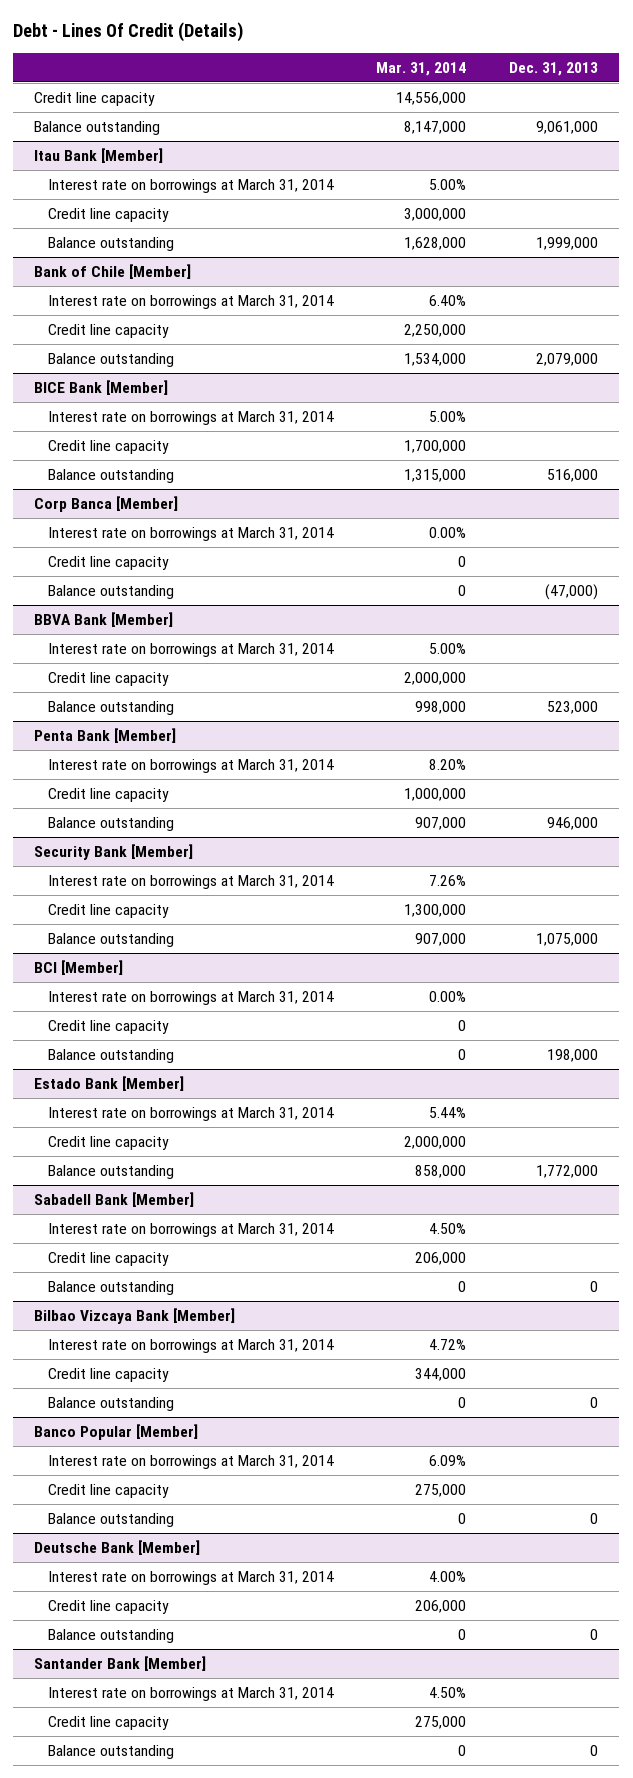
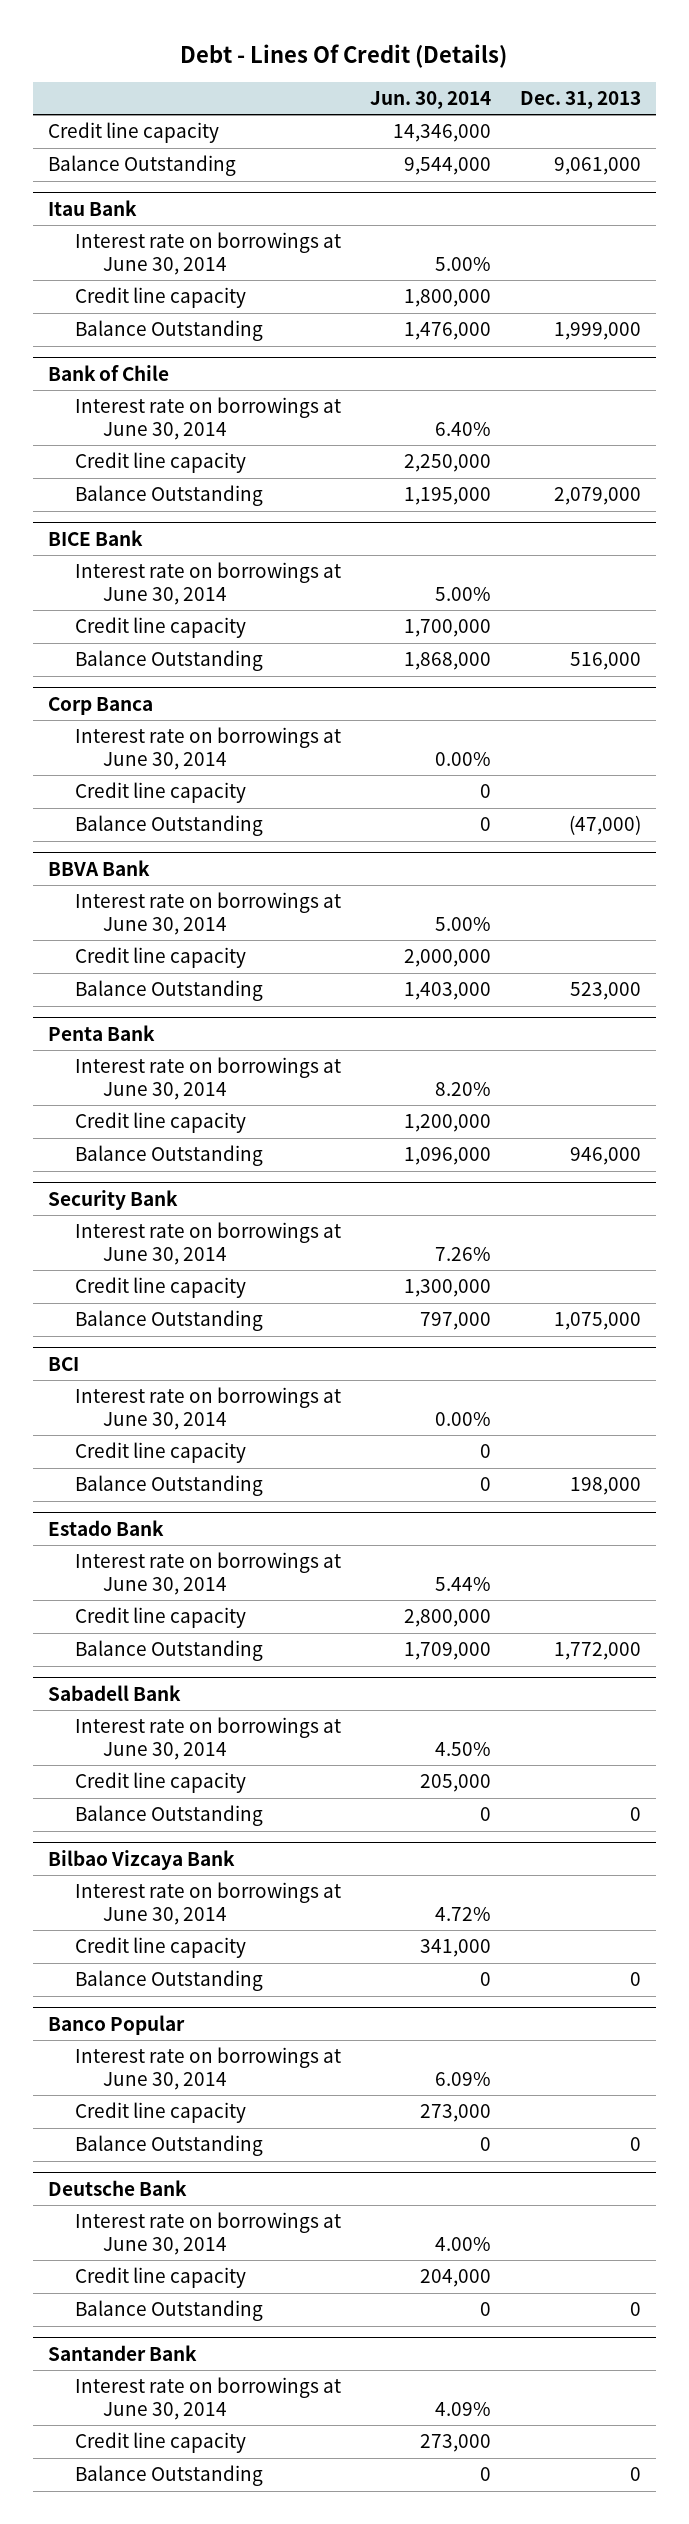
[376,61,467,76] Mar. 31, 2014 -> none
none -> [370,90,492,109] Jun. 30, 2014
[34,120,161,135] Balance outstanding -> [47,155,236,177] Balance Outstanding
[34,147,164,163] Itau Bank [Member] -> [47,199,137,216] Itau Bank
[47,178,334,193] Interest rate on borrowings at March 31, 2014 -> [75,232,342,275] Interest rate on borrowings at June 30, 2014
[47,236,174,251] Balance outstanding -> [75,320,264,342] Balance Outstanding
[34,263,192,279] Bank of Chile [Member] -> [47,364,169,381] Bank of Chile
[47,294,334,309] Interest rate on borrowings at March 31, 2014 -> [75,397,342,440] Interest rate on borrowings at June 30, 2014
[47,352,174,367] Balance outstanding -> [75,485,264,507] Balance Outstanding
[34,379,169,395] BICE Bank [Member] -> [47,529,143,546] BICE Bank
[47,410,334,425] Interest rate on borrowings at March 31, 2014 -> [75,562,342,605] Interest rate on borrowings at June 30, 2014
[47,468,174,483] Balance outstanding -> [75,650,264,672] Balance Outstanding
[34,495,179,512] Corp Banca [Member] -> [47,696,153,715] Corp Banca
[47,526,334,541] Interest rate on borrowings at March 31, 2014 -> [75,727,342,770] Interest rate on borrowings at June 30, 2014
[47,584,174,599] Balance outstanding -> [75,815,264,837] Balance Outstanding
[34,611,174,627] BBVA Bank [Member] -> [47,859,150,876] BBVA Bank
[47,642,334,657] Interest rate on borrowings at March 31, 2014 -> [75,892,342,935] Interest rate on borrowings at June 30, 2014
[47,700,174,715] Balance outstanding -> [75,980,264,1002] Balance Outstanding
[34,727,177,743] Penta Bank [Member] -> [47,1024,155,1041] Penta Bank
[47,758,334,773] Interest rate on borrowings at March 31, 2014 -> [75,1057,342,1100] Interest rate on borrowings at June 30, 2014
[47,816,174,831] Balance outstanding -> [75,1145,264,1167] Balance Outstanding
[34,843,194,860] Security Bank [Member] -> [47,1189,178,1210] Security Bank
[47,874,334,889] Interest rate on borrowings at March 31, 2014 -> [75,1222,342,1265] Interest rate on borrowings at June 30, 2014
[47,932,174,947] Balance outstanding -> [75,1310,264,1332] Balance Outstanding
[34,959,124,975] BCI [Member] -> [47,1356,79,1371] BCI
[47,990,334,1005] Interest rate on borrowings at March 31, 2014 -> [75,1387,342,1430] Interest rate on borrowings at June 30, 2014
[47,1048,174,1063] Balance outstanding -> [75,1475,264,1497] Balance Outstanding
[34,1075,185,1091] Estado Bank [Member] -> [47,1519,164,1536] Estado Bank
[47,1106,334,1121] Interest rate on borrowings at March 31, 2014 -> [75,1552,342,1595] Interest rate on borrowings at June 30, 2014
[47,1164,174,1179] Balance outstanding -> [75,1640,264,1662] Balance Outstanding
[34,1191,195,1207] Sabadell Bank [Member] -> [47,1684,181,1701] Sabadell Bank
[47,1222,334,1237] Interest rate on borrowings at March 31, 2014 -> [75,1717,342,1760] Interest rate on borrowings at June 30, 2014
[47,1280,174,1295] Balance outstanding -> [75,1805,264,1827] Balance Outstanding
[34,1307,236,1324] Bilbao Vizcaya Bank [Member] -> [47,1849,235,1870] Bilbao Vizcaya Bank
[47,1338,334,1353] Interest rate on borrowings at March 31, 2014 -> [75,1882,342,1925] Interest rate on borrowings at June 30, 2014
[47,1396,174,1411] Balance outstanding -> [75,1970,264,1992] Balance Outstanding
[34,1423,199,1440] Banco Popular [Member] -> [47,2014,185,2035] Banco Popular
[47,1454,334,1469] Interest rate on borrowings at March 31, 2014 -> [75,2047,342,2090] Interest rate on borrowings at June 30, 2014
[47,1512,174,1527] Balance outstanding -> [75,2135,264,2157] Balance Outstanding
[34,1539,201,1555] Deutsche Bank [Member] -> [47,2179,187,2196] Deutsche Bank
[47,1570,334,1585] Interest rate on borrowings at March 31, 2014 -> [75,2212,342,2255] Interest rate on borrowings at June 30, 2014
[47,1628,174,1643] Balance outstanding -> [75,2300,264,2322] Balance Outstanding
[34,1655,207,1671] Santander Bank [Member] -> [47,2344,197,2361] Santander Bank
[47,1686,334,1701] Interest rate on borrowings at March 31, 2014 -> [75,2377,342,2420] Interest rate on borrowings at June 30, 2014
[47,1744,174,1759] Balance outstanding -> [75,2465,264,2487] Balance Outstanding

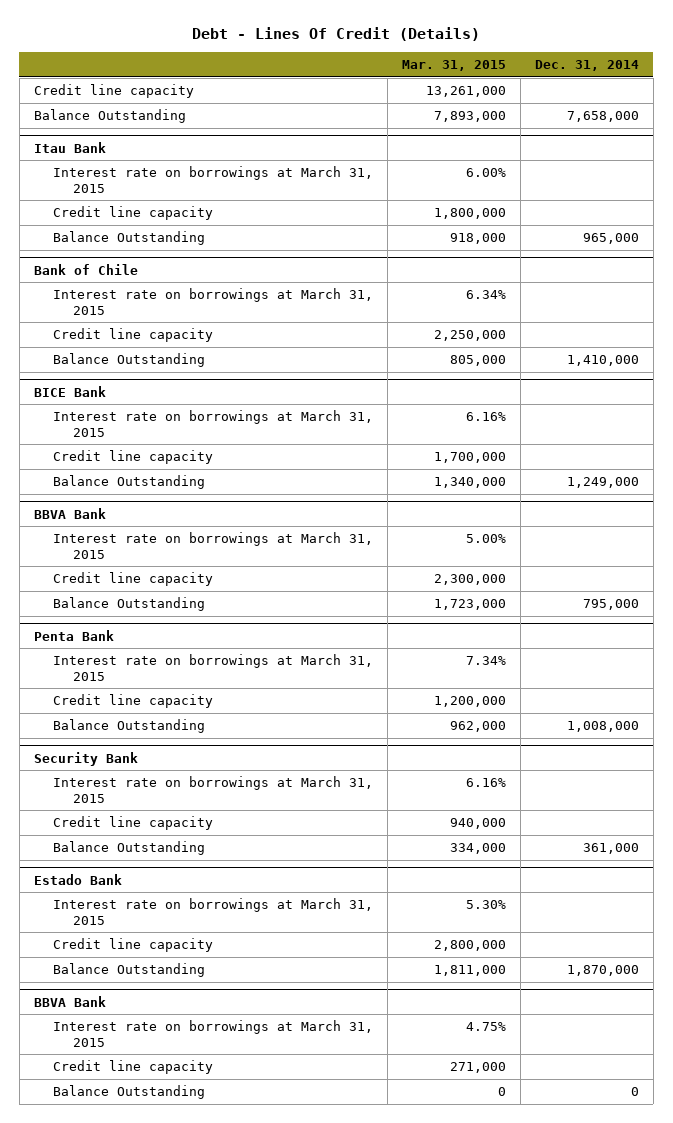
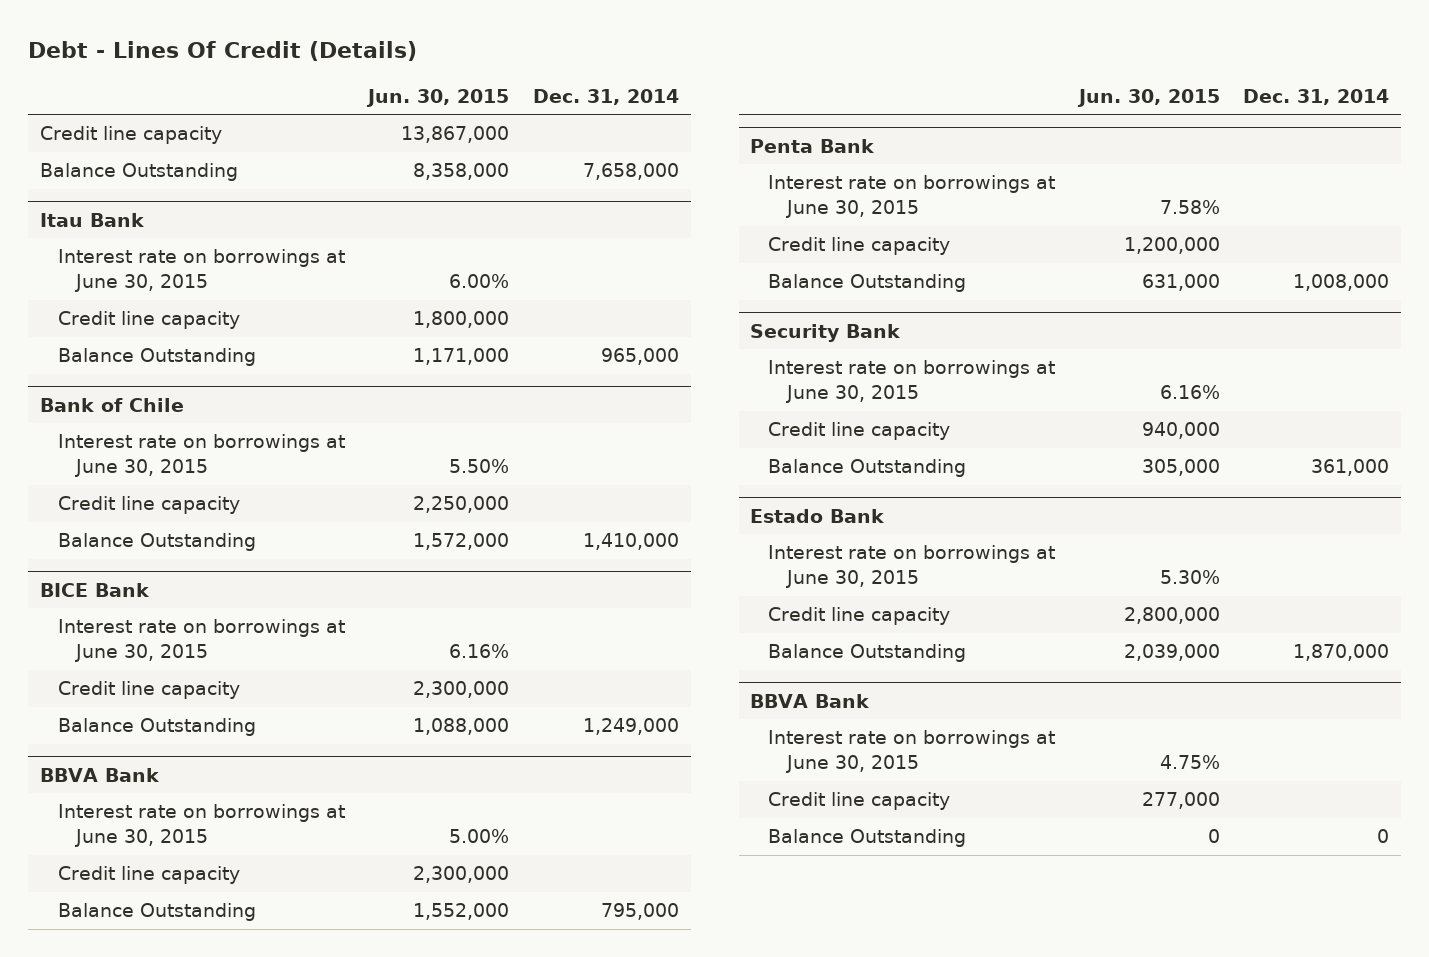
[402,60,507,72] Mar. 31, 2015 -> none
none -> [366,88,510,107] Jun. 30, 2015
[53,166,374,193] Interest rate on borrowings at March 31, 2015 -> [58,249,346,293] Interest rate on borrowings at June 30, 2015
[53,288,374,315] Interest rate on borrowings at March 31, 2015 -> [58,434,346,478] Interest rate on borrowings at June 30, 2015
[53,410,374,437] Interest rate on borrowings at March 31, 2015 -> [58,619,346,663] Interest rate on borrowings at June 30, 2015
[53,532,374,559] Interest rate on borrowings at March 31, 2015 -> [58,804,346,848] Interest rate on borrowings at June 30, 2015
[53,654,374,681] Interest rate on borrowings at March 31, 2015 -> [768,175,1056,219] Interest rate on borrowings at June 30, 2015
[53,776,374,803] Interest rate on borrowings at March 31, 2015 -> [768,360,1056,404] Interest rate on borrowings at June 30, 2015
[53,898,374,925] Interest rate on borrowings at March 31, 2015 -> [768,545,1056,589] Interest rate on borrowings at June 30, 2015
[53,1020,374,1047] Interest rate on borrowings at March 31, 2015 -> [768,730,1056,774] Interest rate on borrowings at June 30, 2015

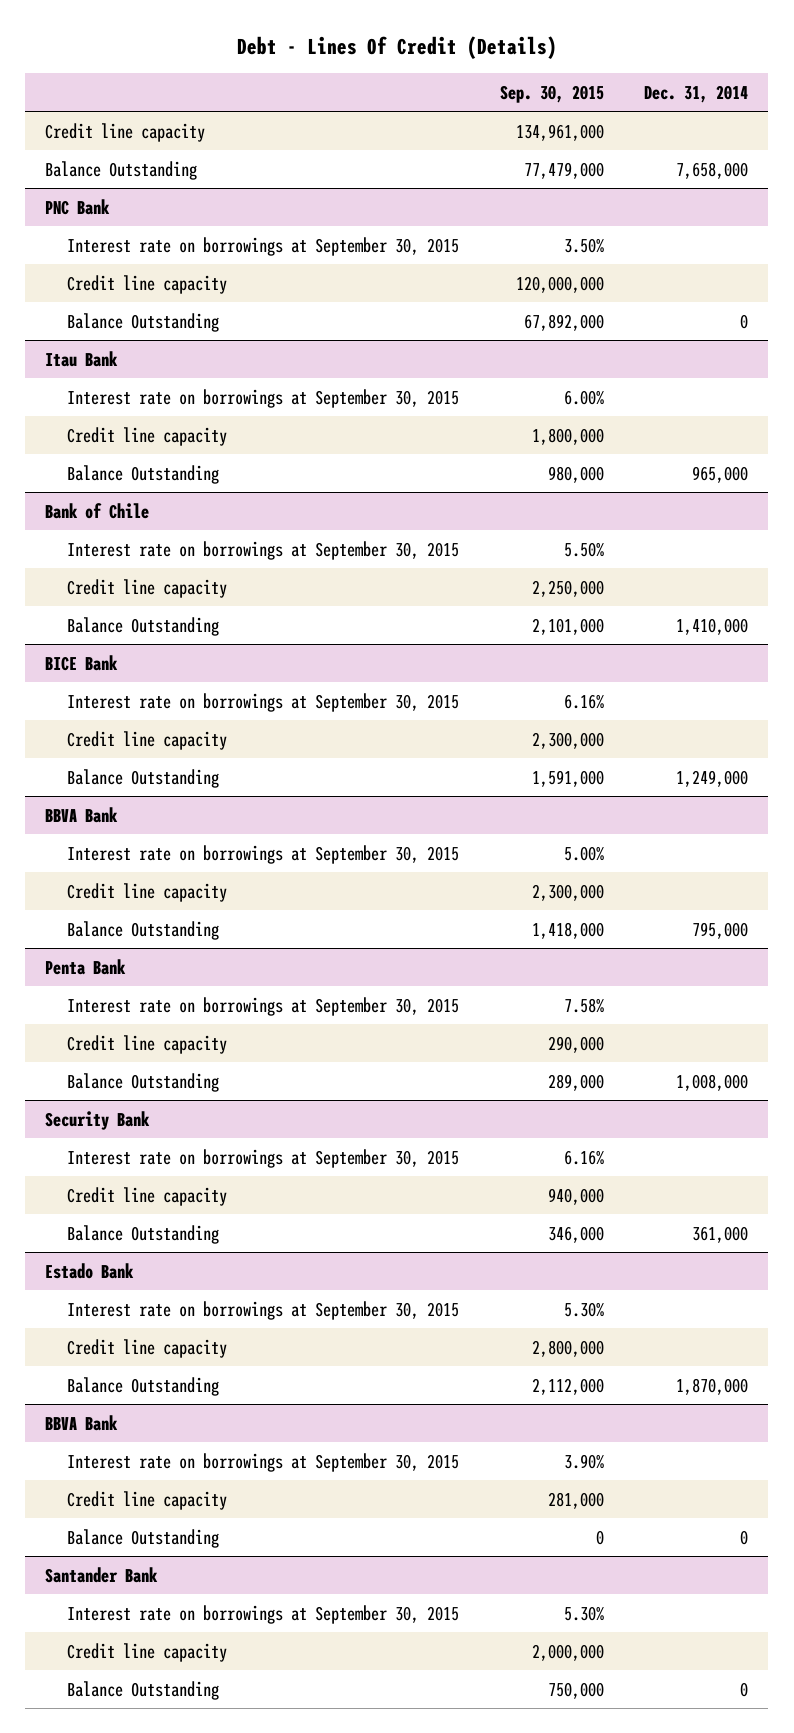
[366,88,510,107] Jun. 30, 2015 -> none
none -> [499,84,604,103] Sep. 30, 2015
none -> [45,198,111,215] PNC Bank
none -> [67,236,460,256] Interest rate on borrowings at September 30, 2015
none -> [67,274,228,294] Credit line capacity
none -> [67,312,220,332] Balance Outstanding
[58,249,346,293] Interest rate on borrowings at June 30, 2015 -> [67,388,460,408] Interest rate on borrowings at September 30, 2015
[58,434,346,478] Interest rate on borrowings at June 30, 2015 -> [67,540,460,560] Interest rate on borrowings at September 30, 2015
[58,619,346,663] Interest rate on borrowings at June 30, 2015 -> [67,692,460,712] Interest rate on borrowings at September 30, 2015
[58,804,346,848] Interest rate on borrowings at June 30, 2015 -> [67,844,460,864] Interest rate on borrowings at September 30, 2015
[768,175,1056,219] Interest rate on borrowings at June 30, 2015 -> [67,996,460,1016] Interest rate on borrowings at September 30, 2015
[768,360,1056,404] Interest rate on borrowings at June 30, 2015 -> [67,1148,460,1168] Interest rate on borrowings at September 30, 2015
[768,545,1056,589] Interest rate on borrowings at June 30, 2015 -> [67,1300,460,1320] Interest rate on borrowings at September 30, 2015
[768,730,1056,774] Interest rate on borrowings at June 30, 2015 -> [67,1452,460,1472] Interest rate on borrowings at September 30, 2015
none -> [45,1566,159,1583] Santander Bank
none -> [67,1604,460,1624] Interest rate on borrowings at September 30, 2015
none -> [67,1642,228,1662] Credit line capacity
none -> [67,1680,220,1700] Balance Outstanding

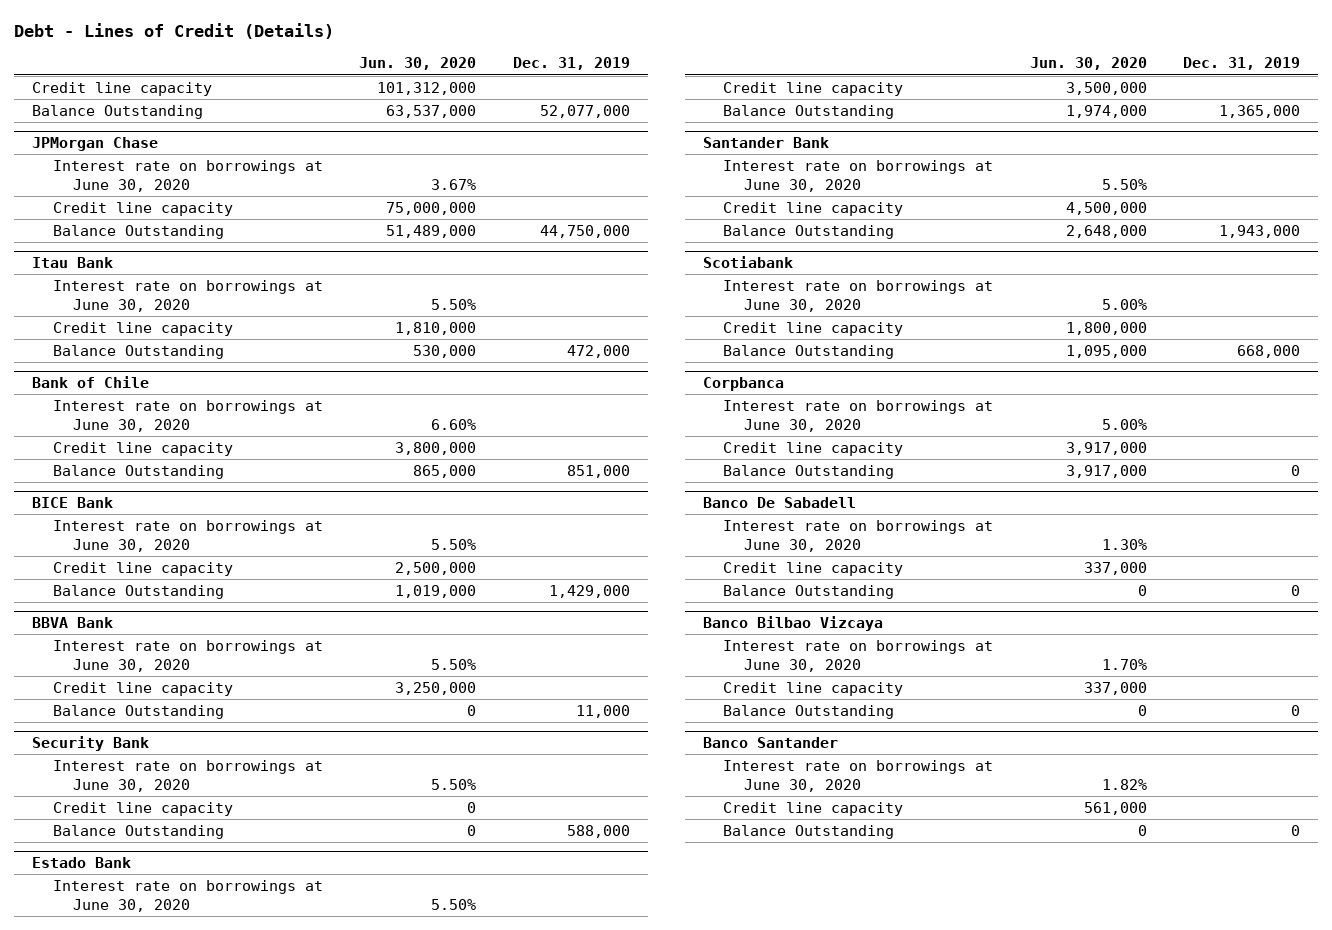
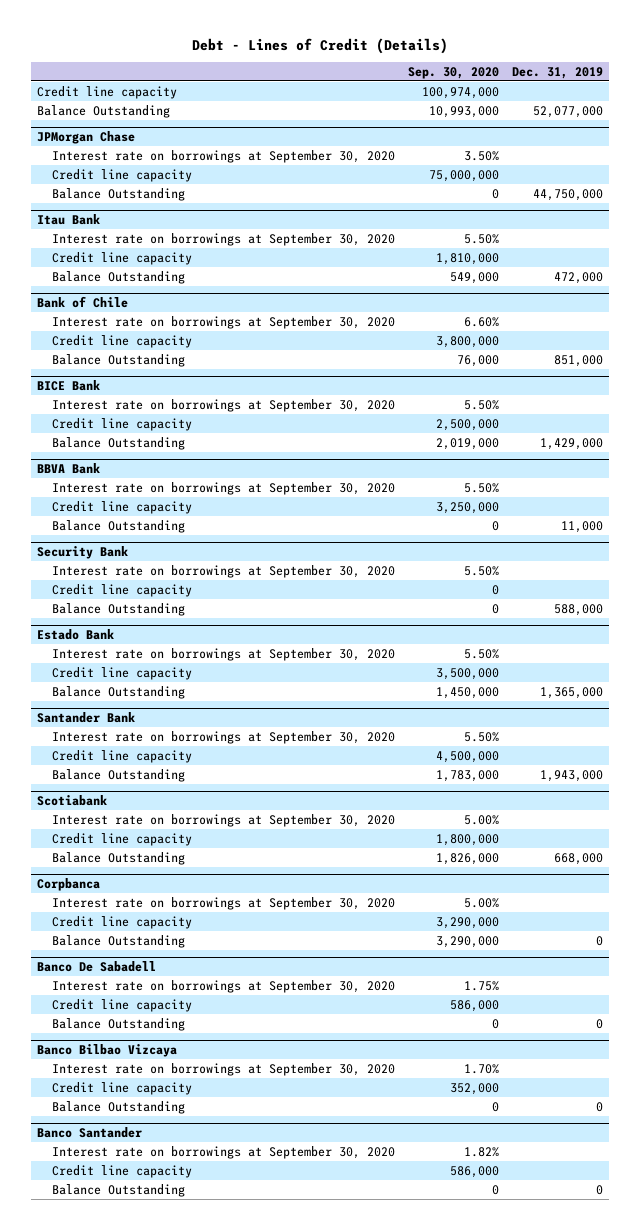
[359,57,477,71] Jun. 30, 2020 -> none
none -> [407,66,499,79] Sep. 30, 2020
[52,159,323,192] Interest rate on borrowings at June 30, 2020 -> [52,149,396,163] Interest rate on borrowings at September 30, 2020
[52,279,323,312] Interest rate on borrowings at June 30, 2020 -> [52,232,396,246] Interest rate on borrowings at September 30, 2020
[52,399,323,432] Interest rate on borrowings at June 30, 2020 -> [52,315,396,329] Interest rate on borrowings at September 30, 2020
[52,519,323,552] Interest rate on borrowings at June 30, 2020 -> [52,398,396,412] Interest rate on borrowings at September 30, 2020
[52,639,323,672] Interest rate on borrowings at June 30, 2020 -> [52,481,396,495] Interest rate on borrowings at September 30, 2020
[52,759,323,792] Interest rate on borrowings at June 30, 2020 -> [52,564,396,578] Interest rate on borrowings at September 30, 2020
[52,879,323,912] Interest rate on borrowings at June 30, 2020 -> [52,647,396,661] Interest rate on borrowings at September 30, 2020
[723,159,994,192] Interest rate on borrowings at June 30, 2020 -> [52,730,396,744] Interest rate on borrowings at September 30, 2020
[723,279,994,312] Interest rate on borrowings at June 30, 2020 -> [52,813,396,827] Interest rate on borrowings at September 30, 2020
[723,399,994,432] Interest rate on borrowings at June 30, 2020 -> [52,896,396,910] Interest rate on borrowings at September 30, 2020
[723,519,994,552] Interest rate on borrowings at June 30, 2020 -> [52,979,396,993] Interest rate on borrowings at September 30, 2020
[723,639,994,672] Interest rate on borrowings at June 30, 2020 -> [52,1062,396,1076] Interest rate on borrowings at September 30, 2020
[723,759,994,792] Interest rate on borrowings at June 30, 2020 -> [52,1145,396,1159] Interest rate on borrowings at September 30, 2020

